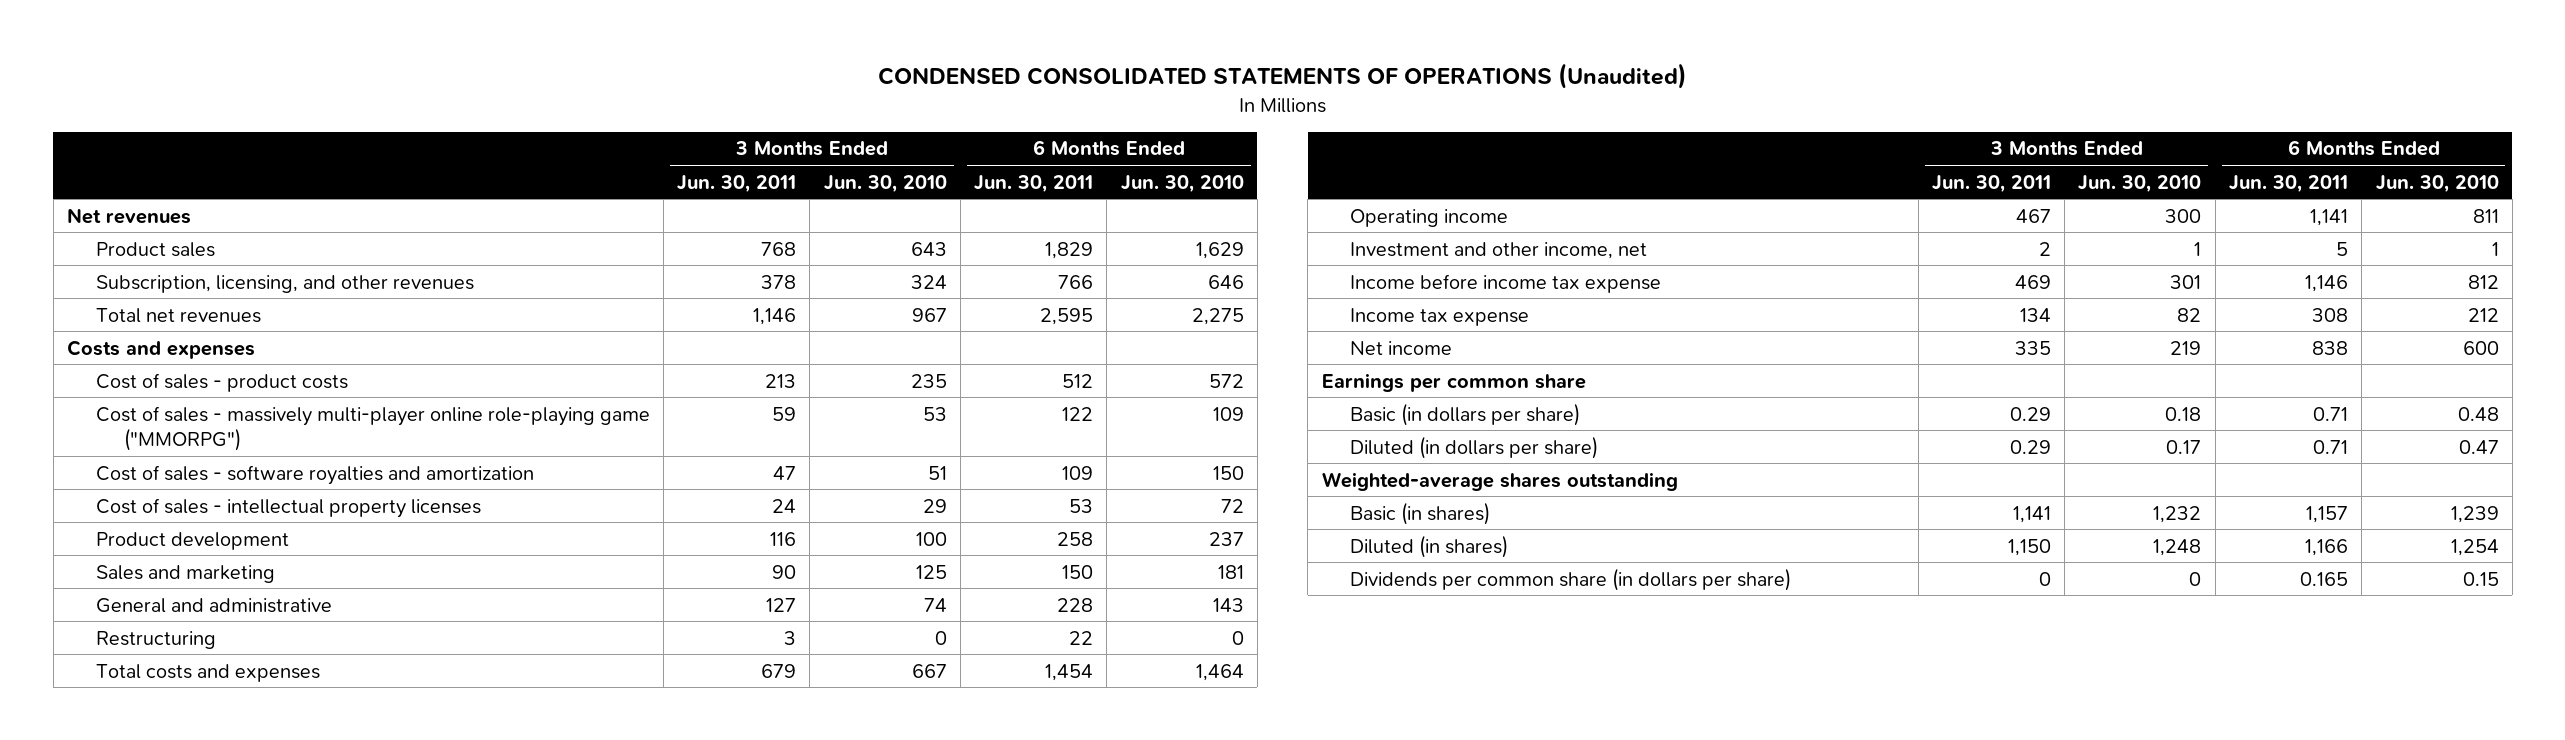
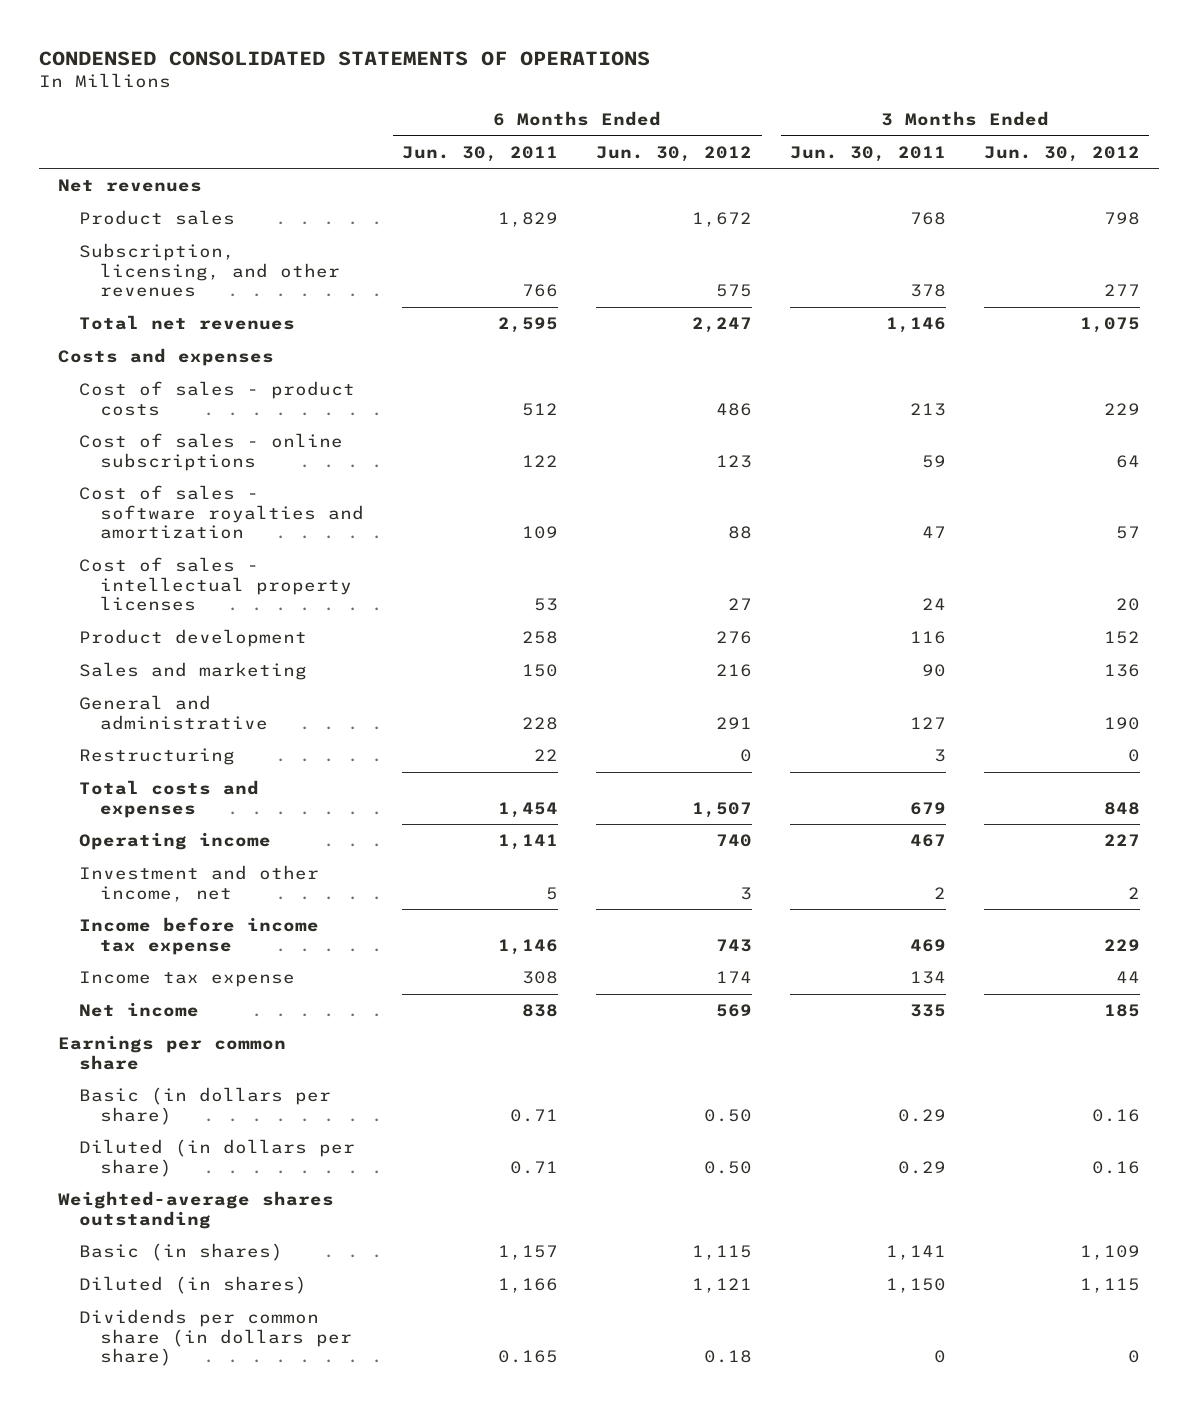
[877,63,1687,90] CONDENSED CONSOLIDATED STATEMENTS OF OPERATIONS (Unaudited) -> [39,50,651,66] CONDENSED CONSOLIDATED STATEMENTS OF OPERATIONS
[823,174,947,193] Jun. 30, 2010 -> none
[1120,174,1244,193] Jun. 30, 2010 -> none
none -> [596,145,753,162] Jun. 30, 2012
none -> [983,145,1140,162] Jun. 30, 2012
[95,405,650,452] Cost of sales - massively multi-player online role-playing game ("MMORPG") -> [79,433,344,471] Cost of sales - online subscriptions

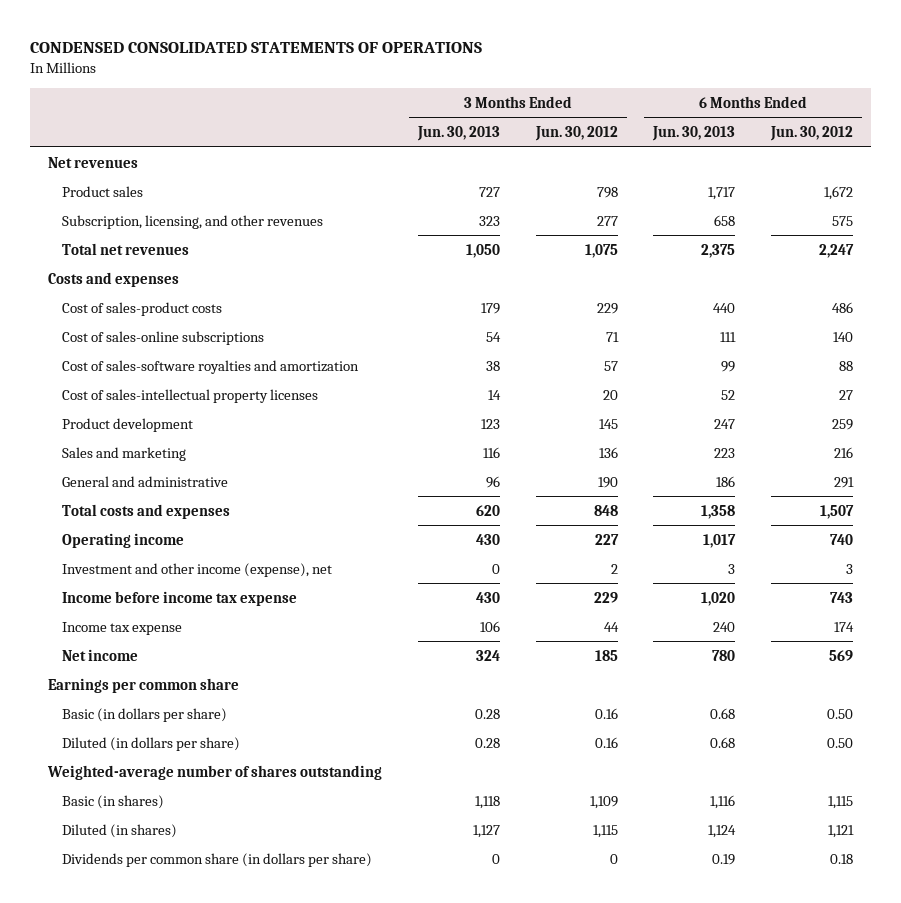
[402,145,559,162] Jun. 30, 2011 -> none
[790,145,947,162] Jun. 30, 2011 -> none
none -> [416,126,500,142] Jun. 30, 2013
none -> [652,126,736,142] Jun. 30, 2013
[79,381,356,416] Cost of sales - product costs -> [62,301,223,316] Cost of sales-product costs
[79,433,344,471] Cost of sales - online subscriptions -> [62,330,265,345] Cost of sales-online subscriptions
[716,454,753,468] 123 -> [833,331,854,342] 140
[1115,454,1140,468] 64 -> [605,331,619,342] 71
[79,485,365,540] Cost of sales - software royalties and amortization -> [62,359,360,374] Cost of sales-software royalties and amortization
[79,557,353,612] Cost of sales - intellectual property licenses -> [62,388,319,403] Cost of sales-intellectual property licenses
[716,631,753,645] 276 -> [832,418,854,430] 259
[1103,631,1140,645] 152 -> [598,418,618,429] 145
[79,748,236,766] Restructuring -> none
[79,865,320,902] Investment and other income, net -> [62,562,333,577] Investment and other income (expense), net
[58,1191,335,1229] Weighted-average shares outstanding -> [47,764,383,780] Weighted-average number of shares outstanding

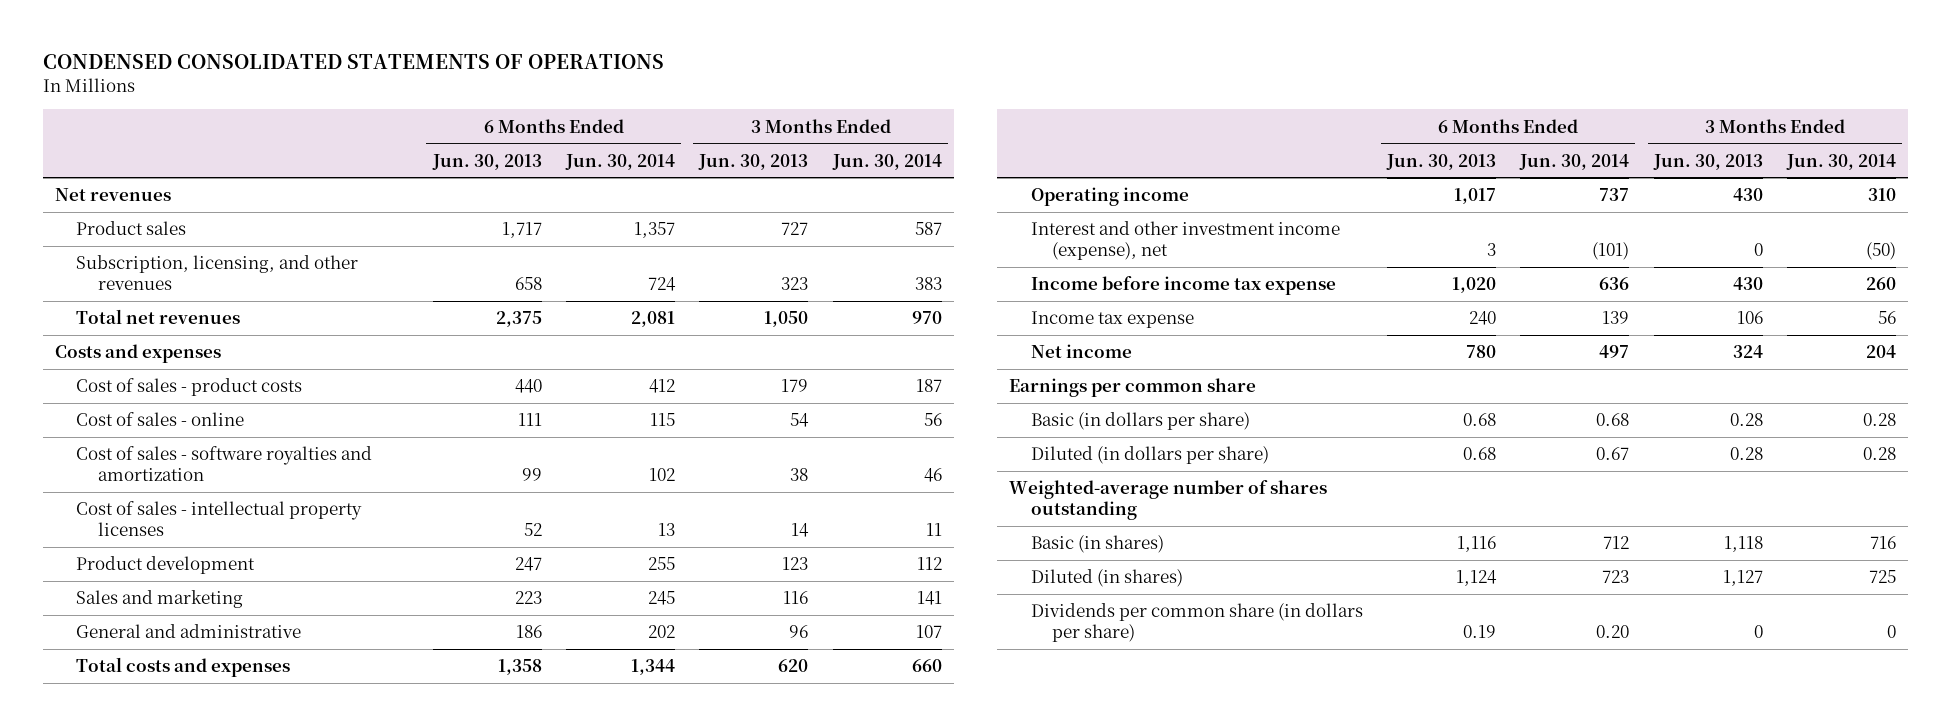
[534,126,618,142] Jun. 30, 2012 -> none
[770,126,854,142] Jun. 30, 2012 -> none
none -> [565,153,676,170] Jun. 30, 2014
none -> [831,153,942,170] Jun. 30, 2014
[62,301,223,316] Cost of sales-product costs -> [76,378,303,397] Cost of sales - product costs
[62,330,265,345] Cost of sales-online subscriptions -> [76,412,245,427] Cost of sales - online
[62,359,360,374] Cost of sales-software royalties and amortization -> [76,446,373,482] Cost of sales - software royalties and amortization
[62,388,319,403] Cost of sales-intellectual property licenses -> [76,501,363,537] Cost of sales - intellectual property licenses
[62,562,333,577] Investment and other income (expense), net -> [1030,221,1340,261] Interest and other investment income (expense), net

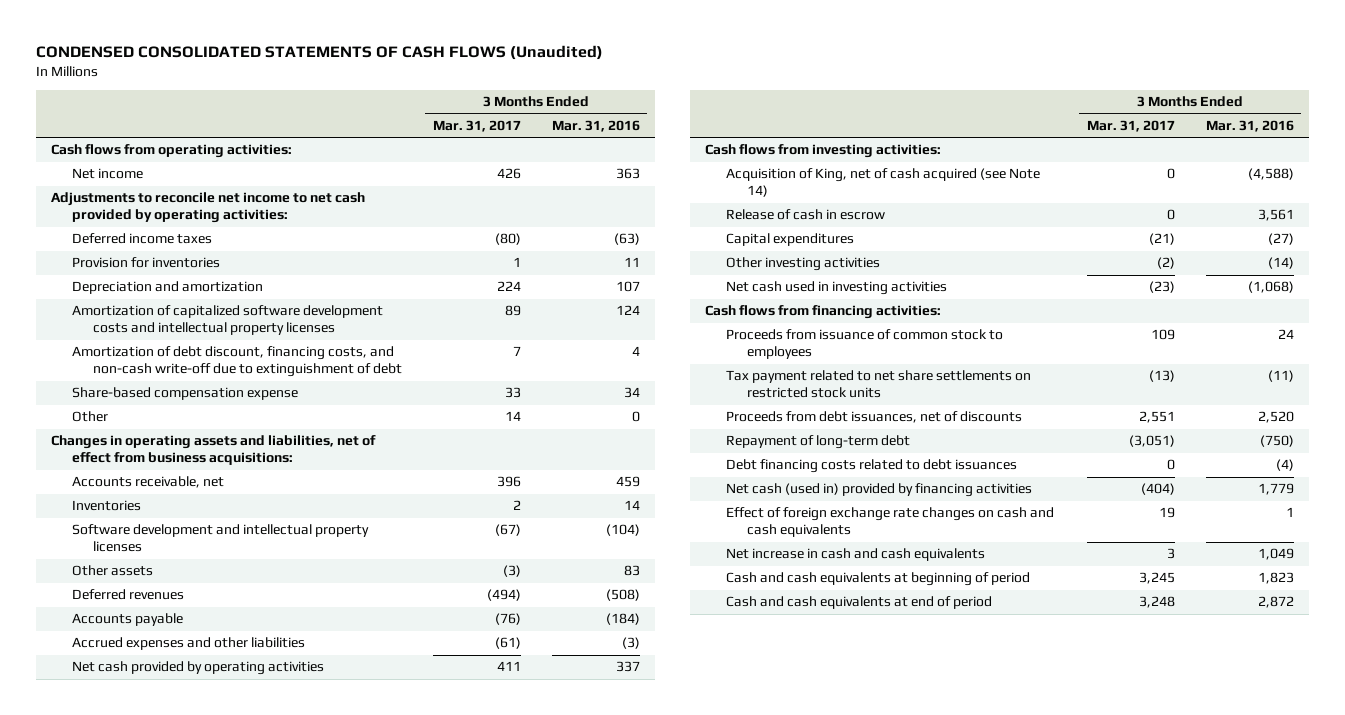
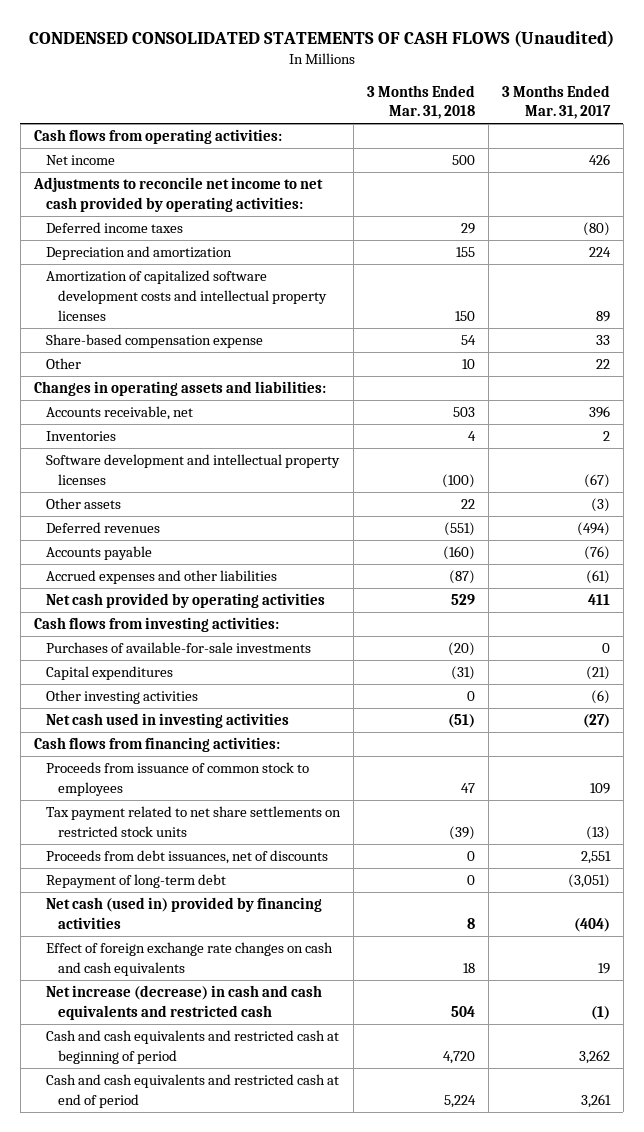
[551,120,640,133] Mar. 31, 2016 -> none
none -> [366,84,475,120] 3 Months Ended Mar. 31, 2018
[71,257,220,269] Provision for inventories -> none
[71,346,402,378] Amortization of debt discount, financing costs, and non-cash write-off due to extinguishment of debt -> none
[504,411,521,422] 14 -> [595,359,610,370] 22
[51,435,377,466] Changes in operating assets and liabilities, net of effect from business acquisitions: -> [33,381,326,397] Changes in operating assets and liabilities:
[726,168,1041,198] Acquisition of King, net of cash acquired (see Note 14) -> none
[726,209,886,221] Release of cash in escrow -> none
none -> [46,642,312,654] Purchases of available-for-sale investments
[1156,257,1175,270] (2) -> [590,690,610,705] (6)
[1148,281,1175,294] (23) -> [582,714,610,729] (27)
[726,459,1018,474] Debt financing costs related to debt issuances -> none
[726,548,986,562] Net increase in cash and cash equivalents -> [46,985,323,1020] Net increase (decrease) in cash and cash equivalents and restricted cash
[1166,548,1175,560] 3 -> [590,1005,610,1020] (1)
[726,572,1031,587] Cash and cash equivalents at beginning of period -> [46,1030,340,1064] Cash and cash equivalents and restricted cash at beginning of period
[1138,572,1175,585] 3,245 -> [578,1049,610,1064] 3,262
[726,596,993,610] Cash and cash equivalents at end of period -> [46,1074,340,1108] Cash and cash equivalents and restricted cash at end of period
[1138,596,1175,609] 3,248 -> [580,1093,611,1108] 3,261

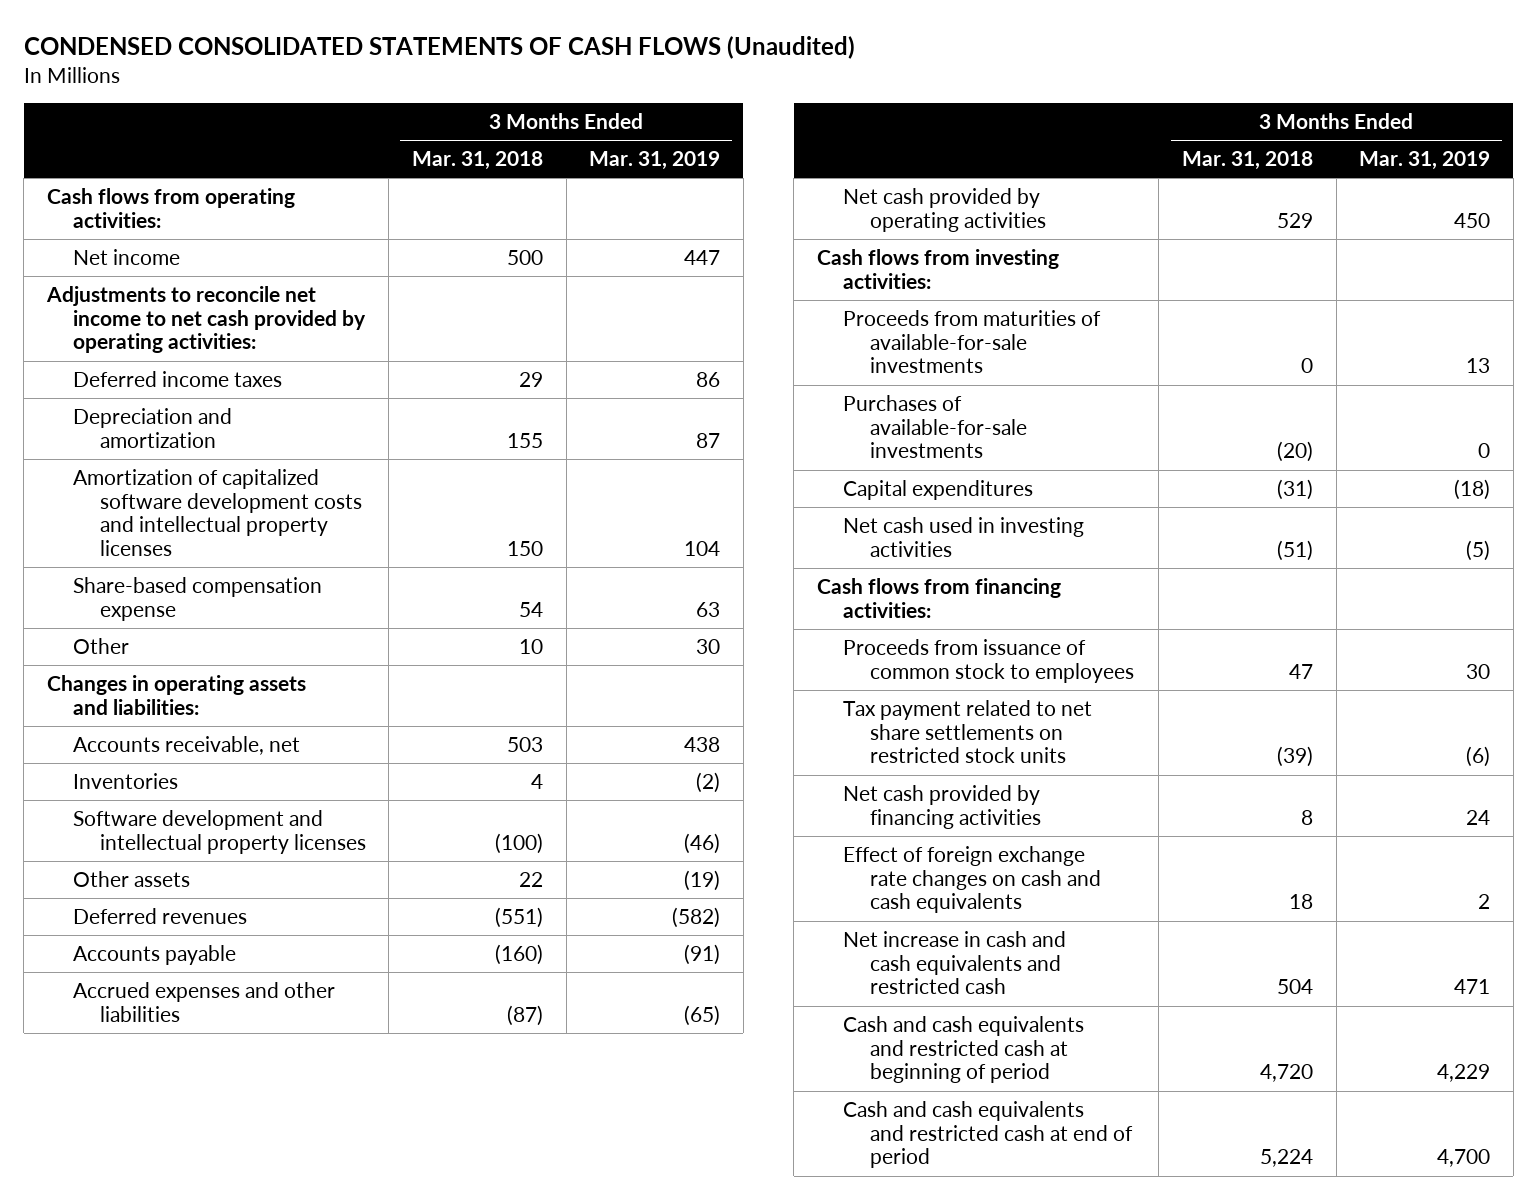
[501,84,611,120] 3 Months Ended Mar. 31, 2017 -> none
none -> [589,151,721,171] Mar. 31, 2019
none -> [843,309,1102,374] Proceeds from maturities of available-for-sale investments
[46,690,199,705] Other investing activities -> none
[46,850,329,865] Proceeds from debt issuances, net of discounts -> none
[46,874,227,889] Repayment of long-term debt -> none
[46,897,323,929] Net cash (used in) provided by financing activities -> [843,784,1041,829] Net cash provided by financing activities
[46,985,323,1020] Net increase (decrease) in cash and cash equivalents and restricted cash -> [843,930,1067,995] Net increase in cash and cash equivalents and restricted cash

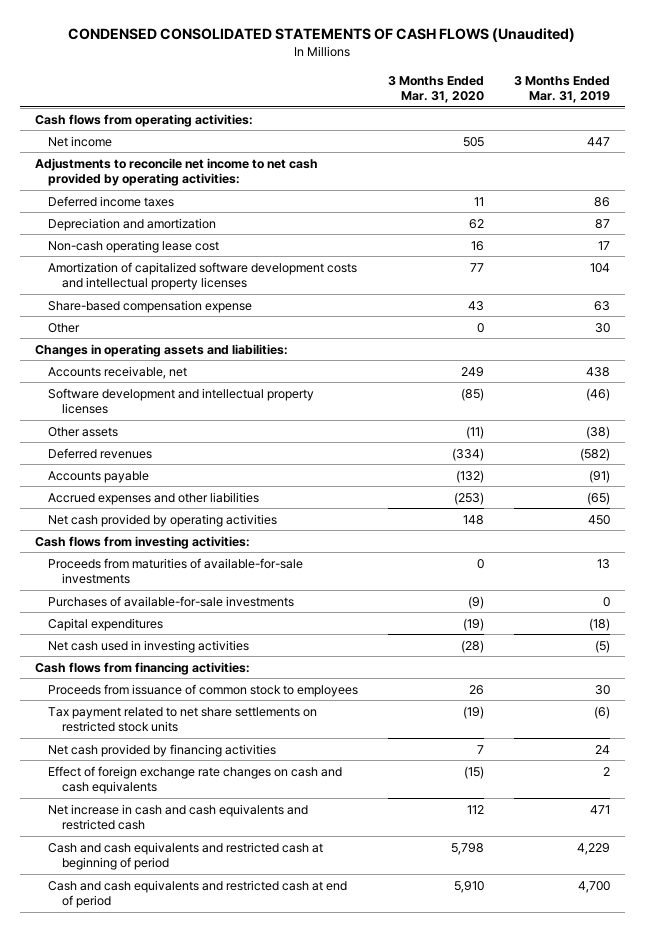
[411,151,543,171] Mar. 31, 2018 -> none
none -> [388,75,485,103] 3 Months Ended Mar. 31, 2020
none -> [48,239,220,253] Non-cash operating lease cost
[73,772,179,789] Inventories -> none
[684,869,721,891] (19) -> [585,425,610,439] (38)

